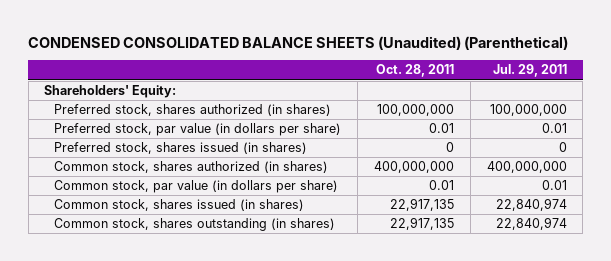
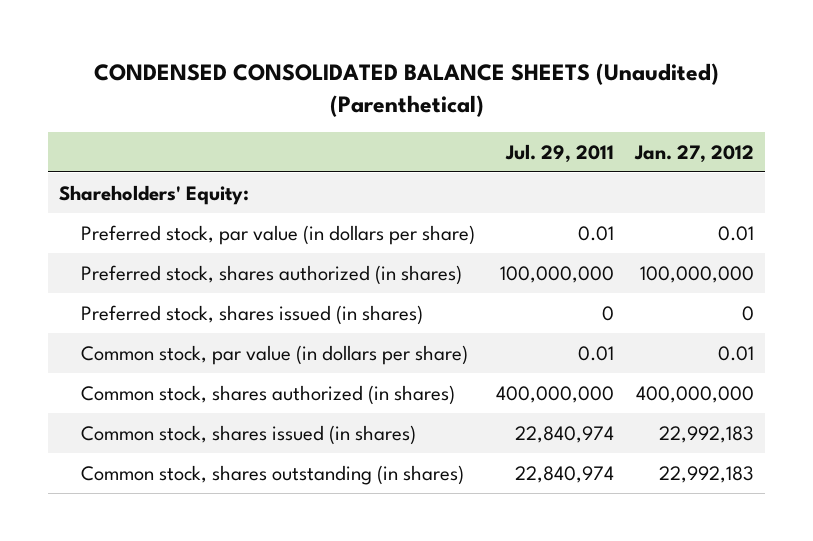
[376,64,455,78] Oct. 28, 2011 -> none
none -> [634,144,755,163] Jan. 27, 2012
[54,104,332,117] Preferred stock, shares authorized (in shares) -> [81,264,463,285] Preferred stock, shares authorized (in shares)
[54,161,329,174] Common stock, shares authorized (in shares) -> [81,384,456,405] Common stock, shares authorized (in shares)

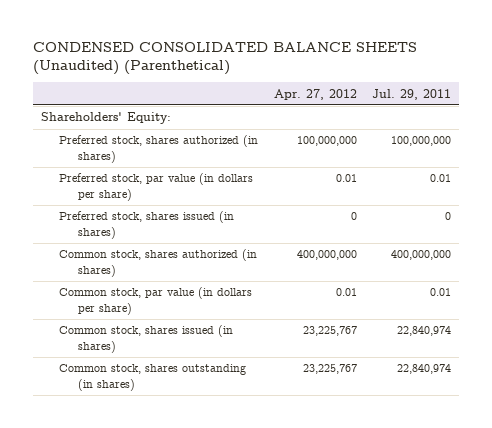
[634,144,755,163] Jan. 27, 2012 -> none
none -> [273,88,357,100] Apr. 27, 2012
[81,224,476,245] Preferred stock, par value (in dollars per share) -> [59,173,254,201] Preferred stock, par value (in dollars per share)
[81,344,469,365] Common stock, par value (in dollars per share) -> [59,287,253,315] Common stock, par value (in dollars per share)

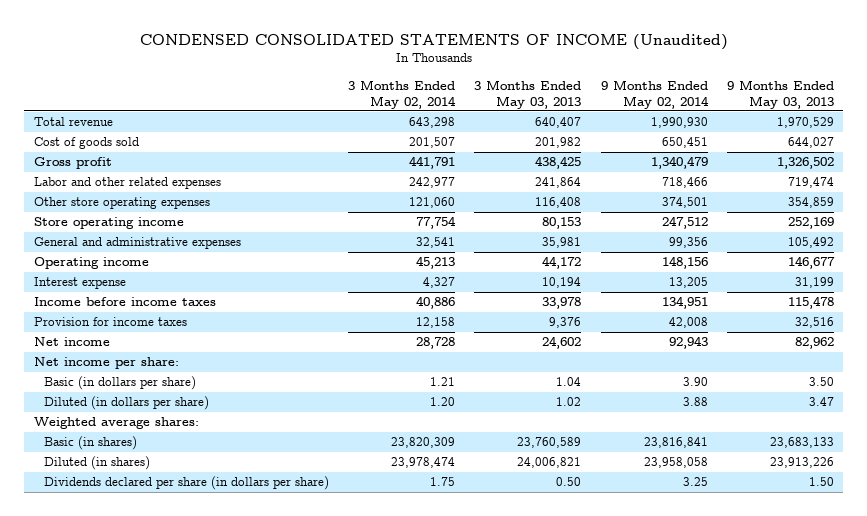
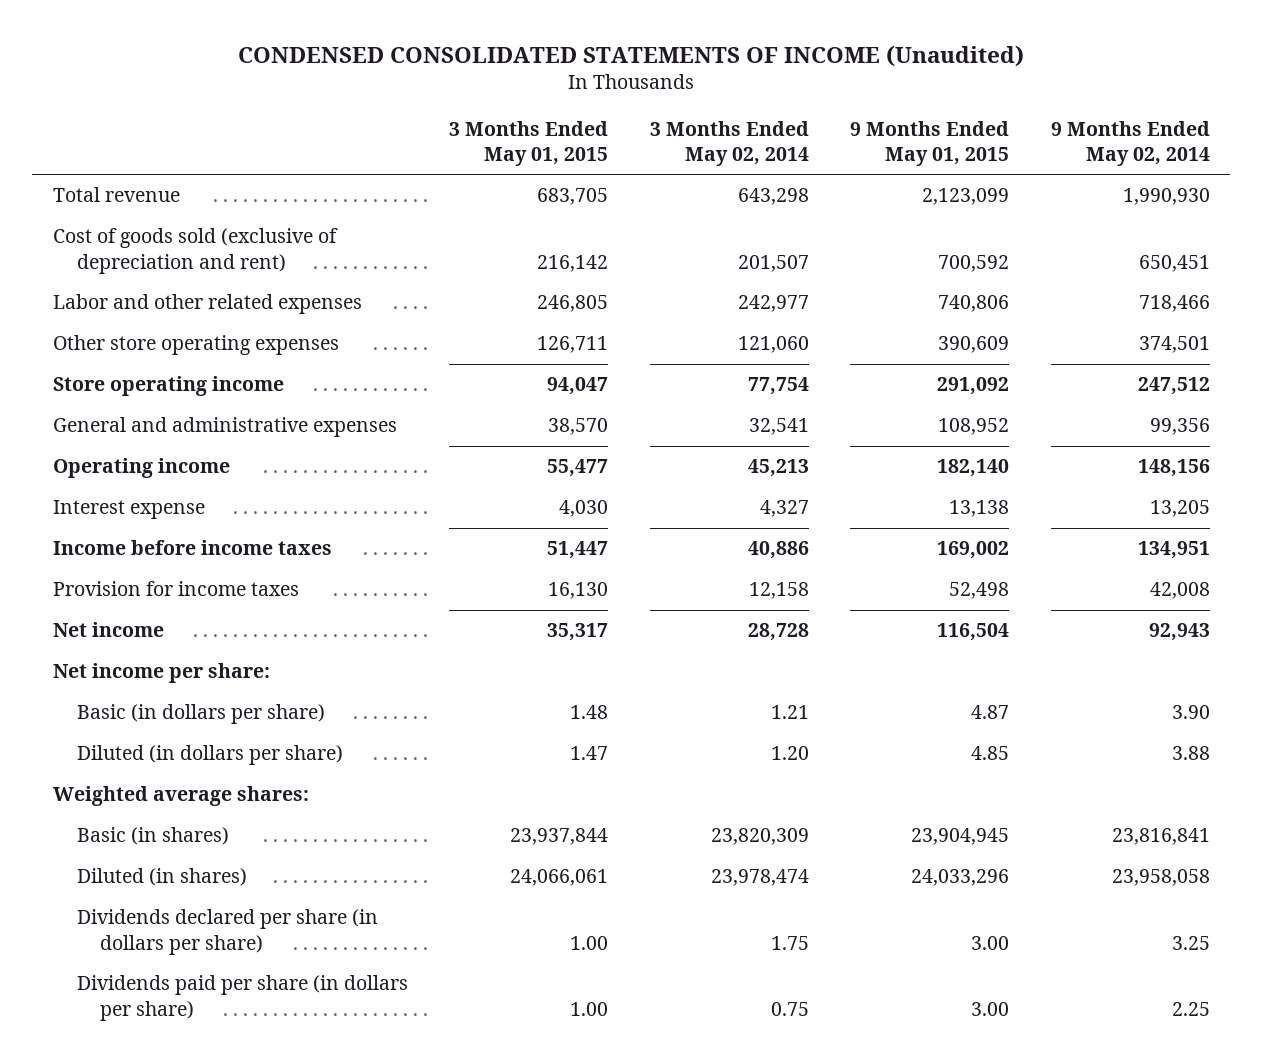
[474,80,582,109] 3 Months Ended May 03, 2013 -> none
[726,80,834,109] 9 Months Ended May 03, 2013 -> none
none -> [449,120,609,167] 3 Months Ended May 01, 2015
none -> [850,120,1010,167] 9 Months Ended May 01, 2015
[33,157,112,170] Gross profit -> none
[33,137,139,150] Cost of goods sold -> [53,228,339,274] Cost of goods sold (exclusive of depreciation and rent)
none -> [76,975,408,1021] Dividends paid per share (in dollars per share)

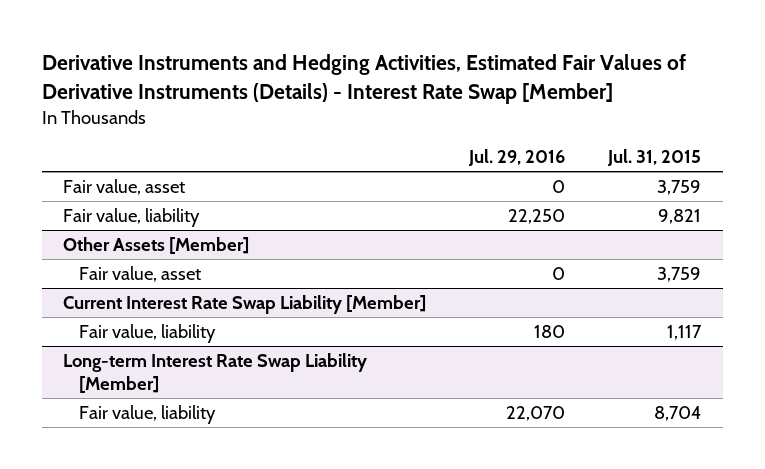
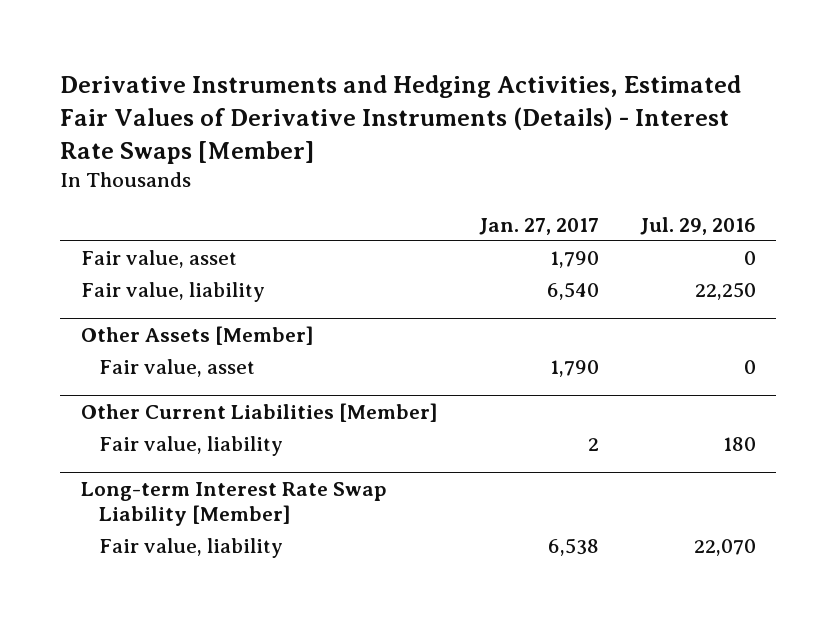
[41,54,686,104] Derivative Instruments and Hedging Activities, Estimated Fair Values of Derivative Instruments (Details) - Interest Rate Swap [Member] -> [59,74,741,164] Derivative Instruments and Hedging Activities, Estimated Fair Values of Derivative Instruments (Details) - Interest Rate Swaps [Member]
[607,148,702,166] Jul. 31, 2015 -> none
none -> [478,218,599,236] Jan. 27, 2017
[63,294,427,314] Current Interest Rate Swap Liability [Member] -> [80,402,438,422] Other Current Liabilities [Member]

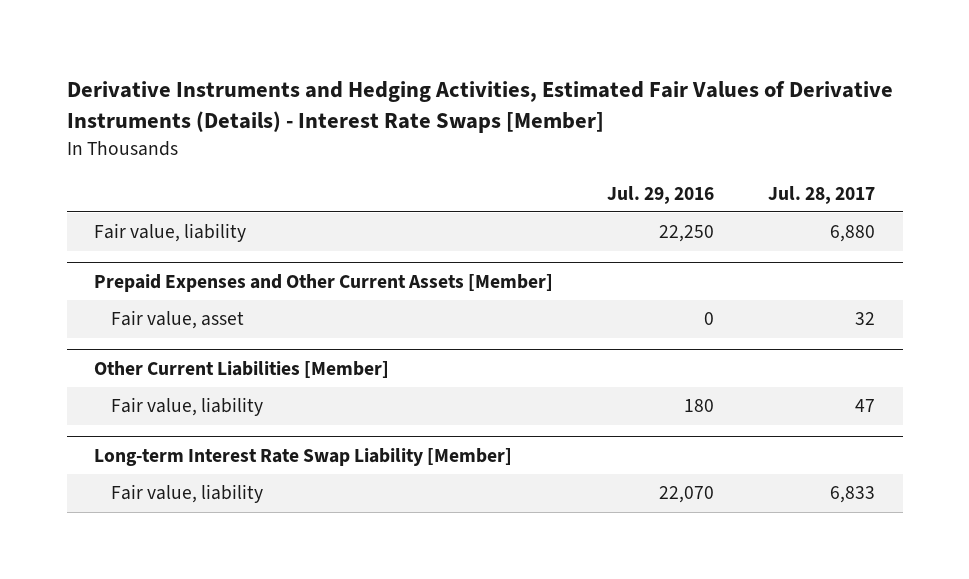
[478,218,599,236] Jan. 27, 2017 -> none
none -> [768,185,876,204] Jul. 28, 2017
[80,250,237,269] Fair value, asset -> none
[80,325,314,345] Other Assets [Member] -> [93,273,553,292] Prepaid Expenses and Other Current Assets [Member]

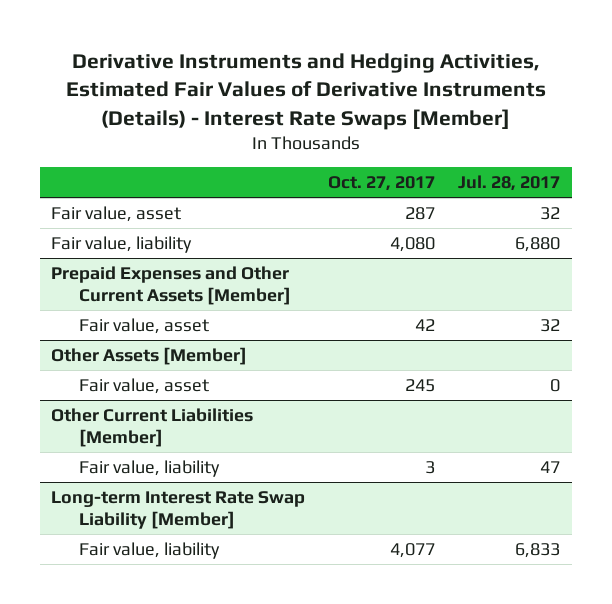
[607,185,715,204] Jul. 29, 2016 -> none
none -> [328,176,436,192] Oct. 27, 2017
none -> [51,205,182,222] Fair value, asset
none -> [51,346,248,365] Other Assets [Member]
none -> [79,377,210,394] Fair value, asset

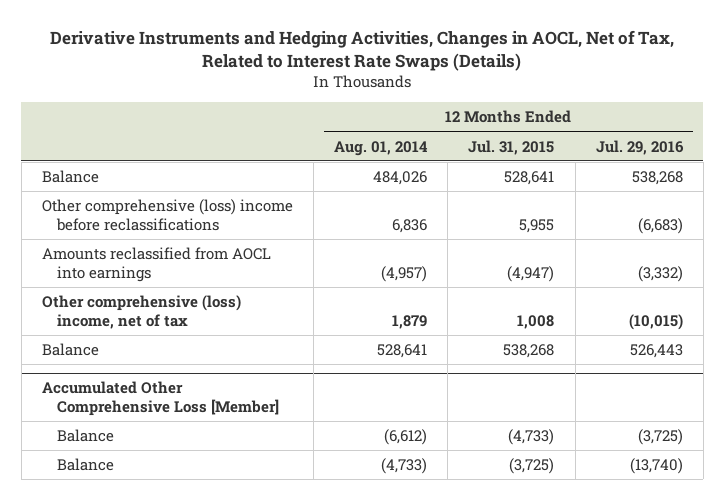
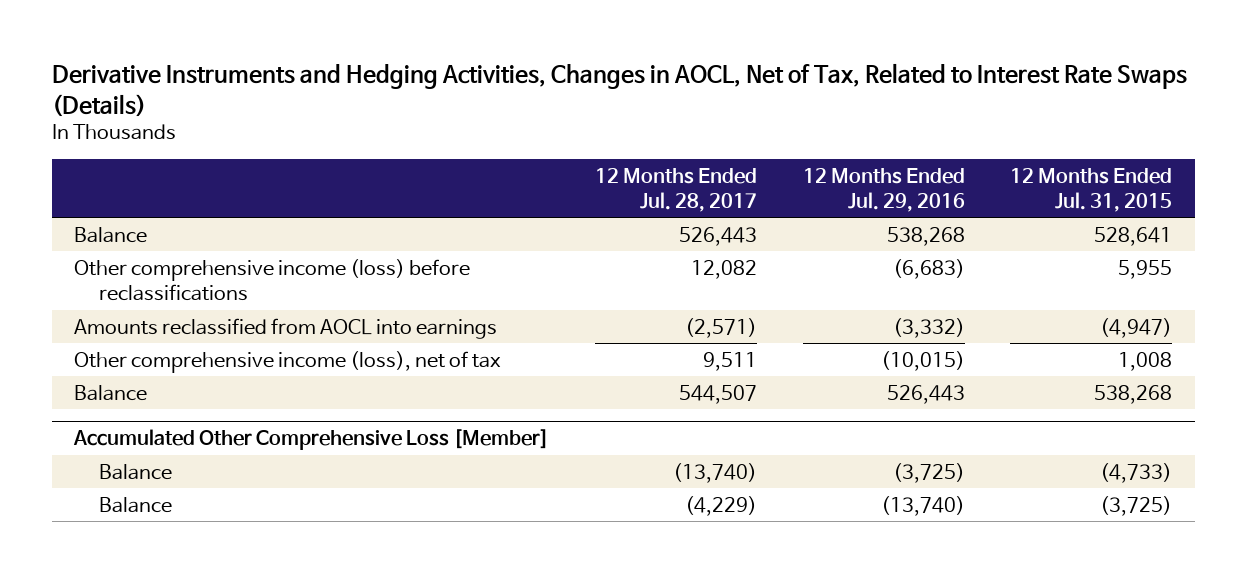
[334,140,429,156] Aug. 01, 2014 -> none
none -> [595,167,758,212] 12 Months Ended Jul. 28, 2017
[41,199,293,231] Other comprehensive (loss) income before reclassifications -> [74,258,471,302] Other comprehensive income (loss) before reclassifications
[41,295,241,329] Other comprehensive (loss) income, net of tax -> [74,350,502,373] Other comprehensive income (loss), net of tax

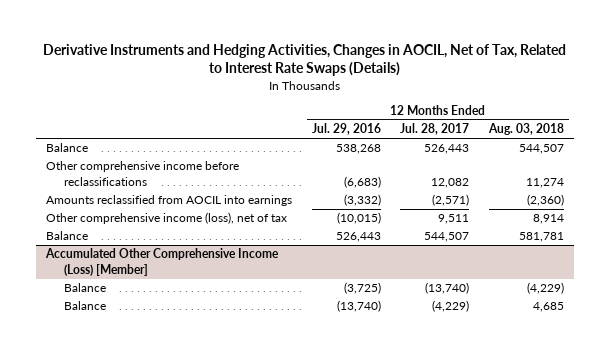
[51,63,1187,117] Derivative Instruments and Hedging Activities, Changes in AOCL, Net of Tax, Related to Interest Rate Swaps (Details) -> [42,43,566,77] Derivative Instruments and Hedging Activities, Changes in AOCIL, Net of Tax, Related to Interest Rate Swaps (Details)
[1010,167,1173,212] 12 Months Ended Jul. 31, 2015 -> none
none -> [487,123,564,136] Aug. 03, 2018
[74,258,471,302] Other comprehensive income (loss) before reclassifications -> [45,161,239,186] Other comprehensive income before reclassifications
[74,317,498,339] Amounts reclassified from AOCL into earnings -> [45,195,292,207] Amounts reclassified from AOCIL into earnings
[73,429,550,451] Accumulated Other Comprehensive Loss [Member] -> [44,248,279,276] Accumulated Other Comprehensive Income (Loss) [Member]

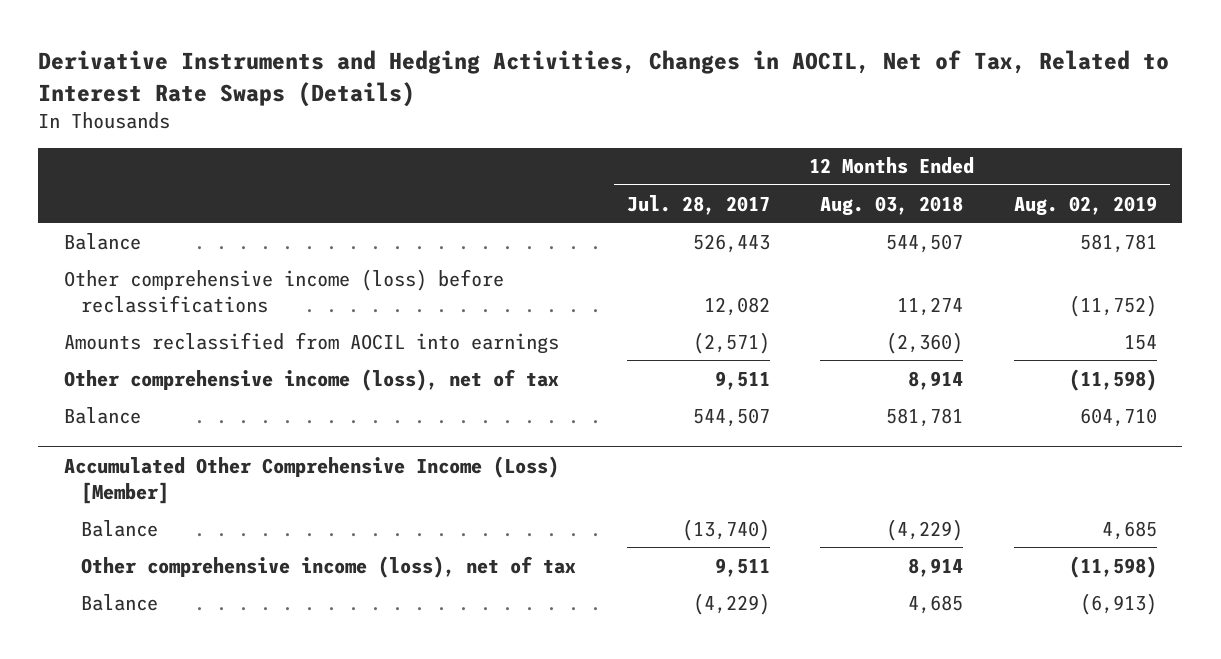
[311,123,381,136] Jul. 29, 2016 -> none
none -> [1013,195,1157,216] Aug. 02, 2019
[45,161,239,186] Other comprehensive income before reclassifications -> [63,268,504,313] Other comprehensive income (loss) before reclassifications
none -> [80,555,576,578] Other comprehensive income (loss), net of tax

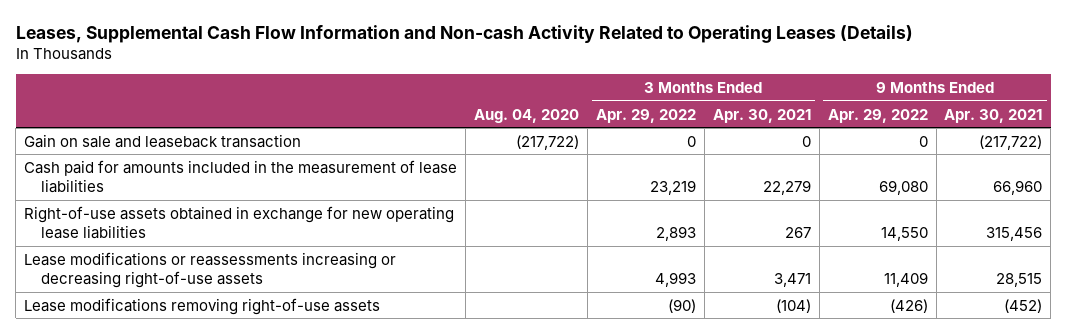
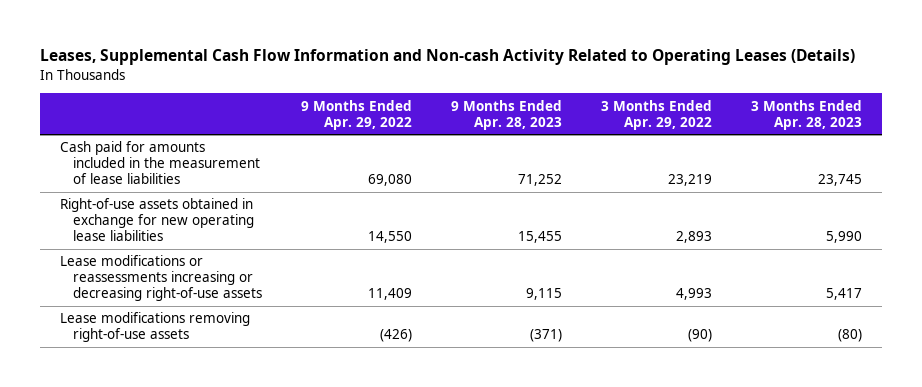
[473,108,579,123] Aug. 04, 2020 -> none
[712,108,811,123] Apr. 30, 2021 -> none
[944,108,1043,123] Apr. 30, 2021 -> none
none -> [450,99,562,130] 9 Months Ended Apr. 28, 2023
none -> [751,99,863,130] 3 Months Ended Apr. 28, 2023
[24,133,302,148] Gain on sale and leaseback transaction -> none

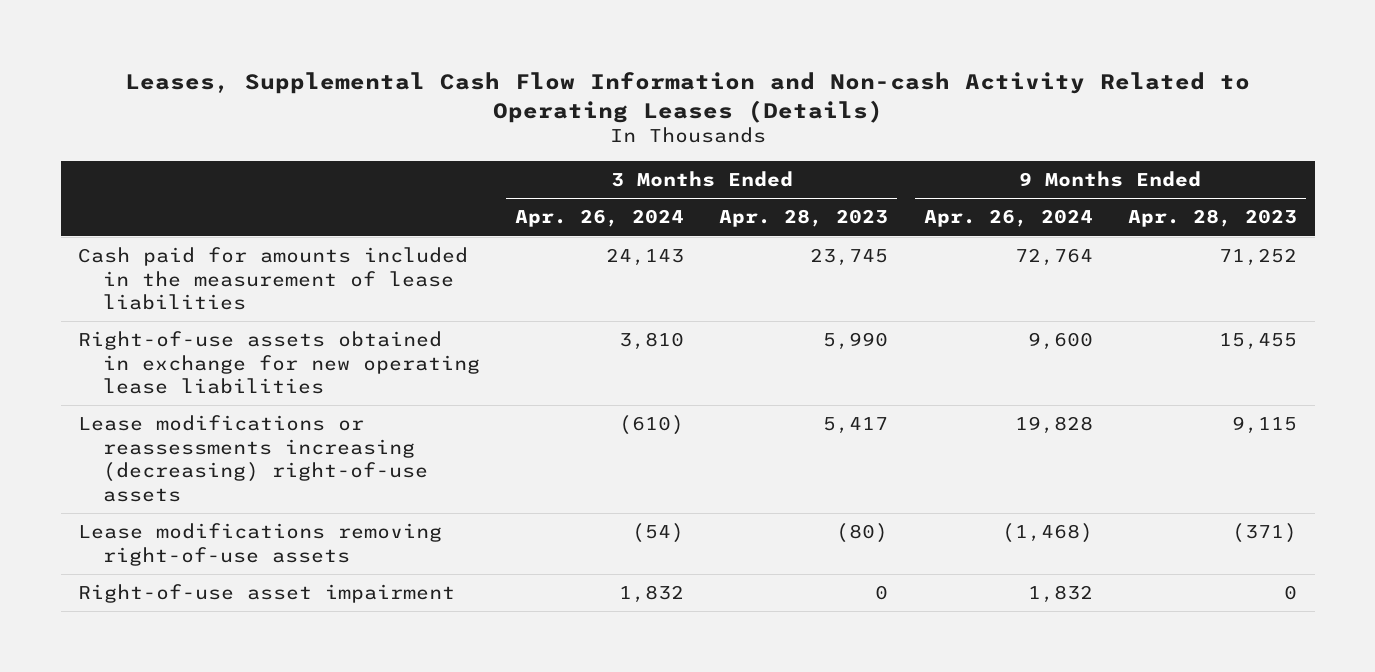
[300,99,412,130] 9 Months Ended Apr. 29, 2022 -> none
[600,99,712,130] 3 Months Ended Apr. 29, 2022 -> none
none -> [514,209,684,228] Apr. 26, 2024
none -> [923,209,1093,228] Apr. 26, 2024
[59,255,262,302] Lease modifications or reassessments increasing or decreasing right-of-use assets -> [78,415,428,502] Lease modifications or reassessments increasing (decreasing) right-of-use assets
none -> [78,584,456,604] Right-of-use asset impairment

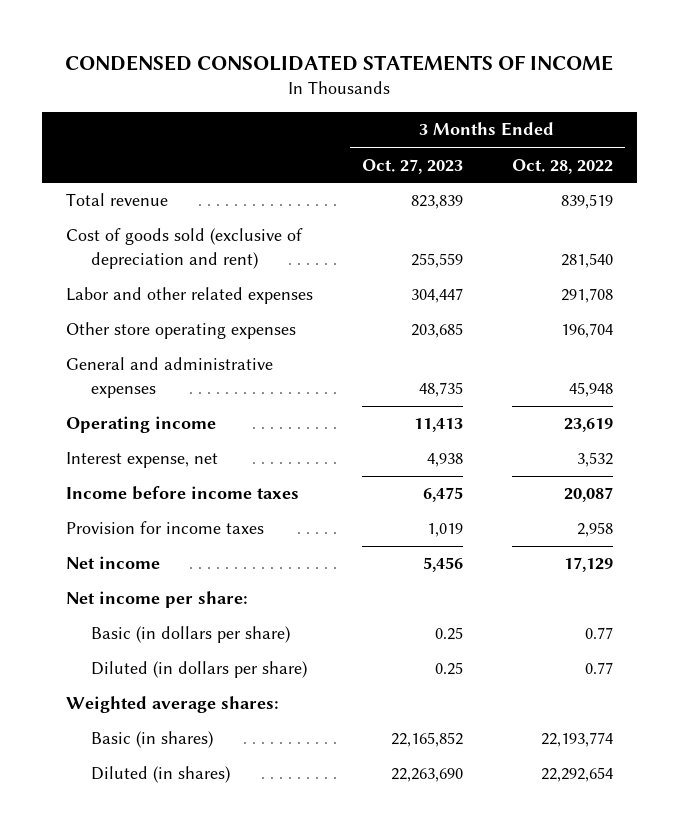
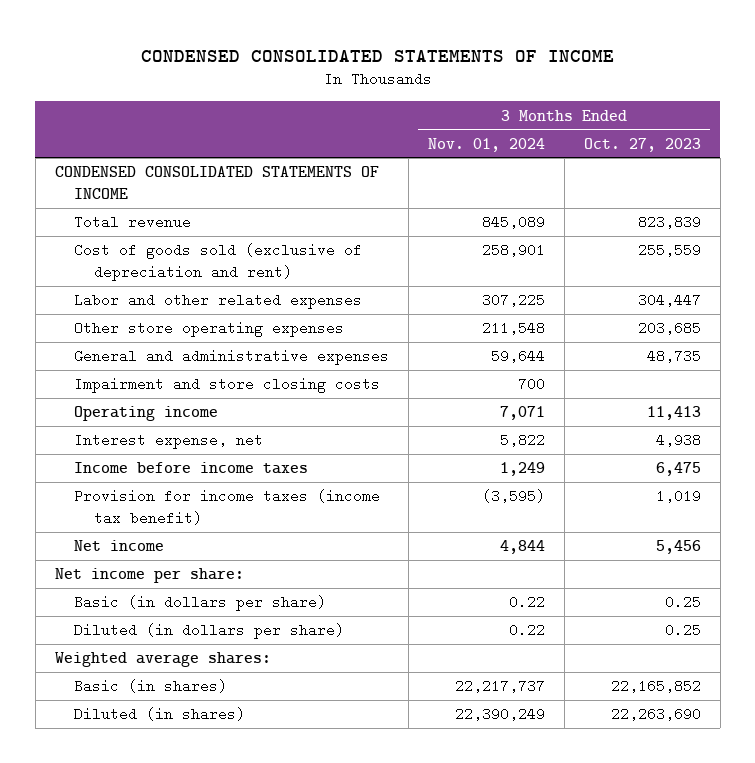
[511,158,613,174] Oct. 28, 2022 -> none
none -> [428,137,546,152] Nov. 01, 2024
none -> [54,166,379,200] CONDENSED CONSOLIDATED STATEMENTS OF INCOME
none -> [74,377,381,394] Impairment and store closing costs
[66,521,265,535] Provision for income taxes -> [74,489,381,526] Provision for income taxes (income tax benefit)

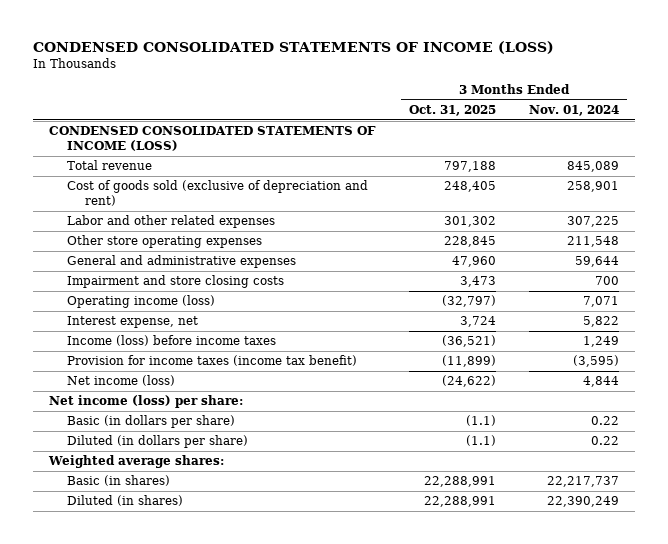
[140,49,614,62] CONDENSED CONSOLIDATED STATEMENTS OF INCOME -> [33,40,555,54] CONDENSED CONSOLIDATED STATEMENTS OF INCOME (LOSS)
[583,137,701,152] Oct. 27, 2023 -> none
none -> [409,105,497,117] Oct. 31, 2025
[54,166,379,200] CONDENSED CONSOLIDATED STATEMENTS OF INCOME -> [49,126,377,152] CONDENSED CONSOLIDATED STATEMENTS OF INCOME (LOSS)
[74,406,219,422] Operating income -> [67,295,216,309] Operating income (loss)
[74,462,309,475] Income before income taxes -> [67,335,277,347] Income (loss) before income taxes
[74,540,165,552] Net income -> [67,375,176,387] Net income (loss)
[54,568,244,584] Net income per share: -> [49,395,244,409] Net income (loss) per share:

